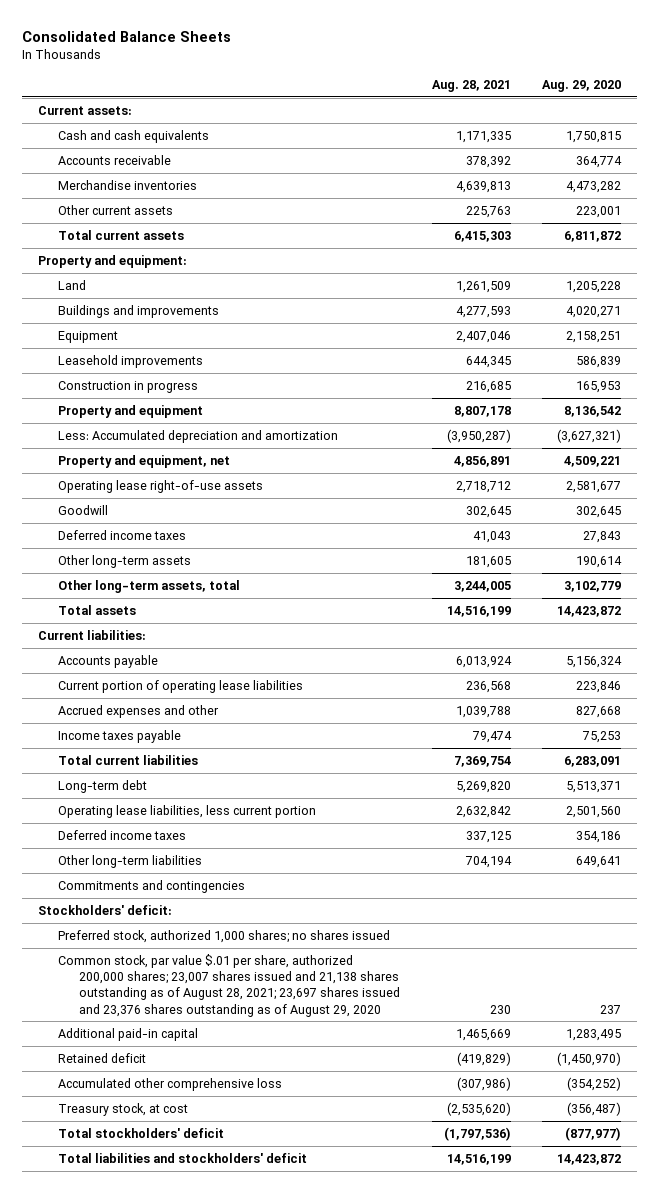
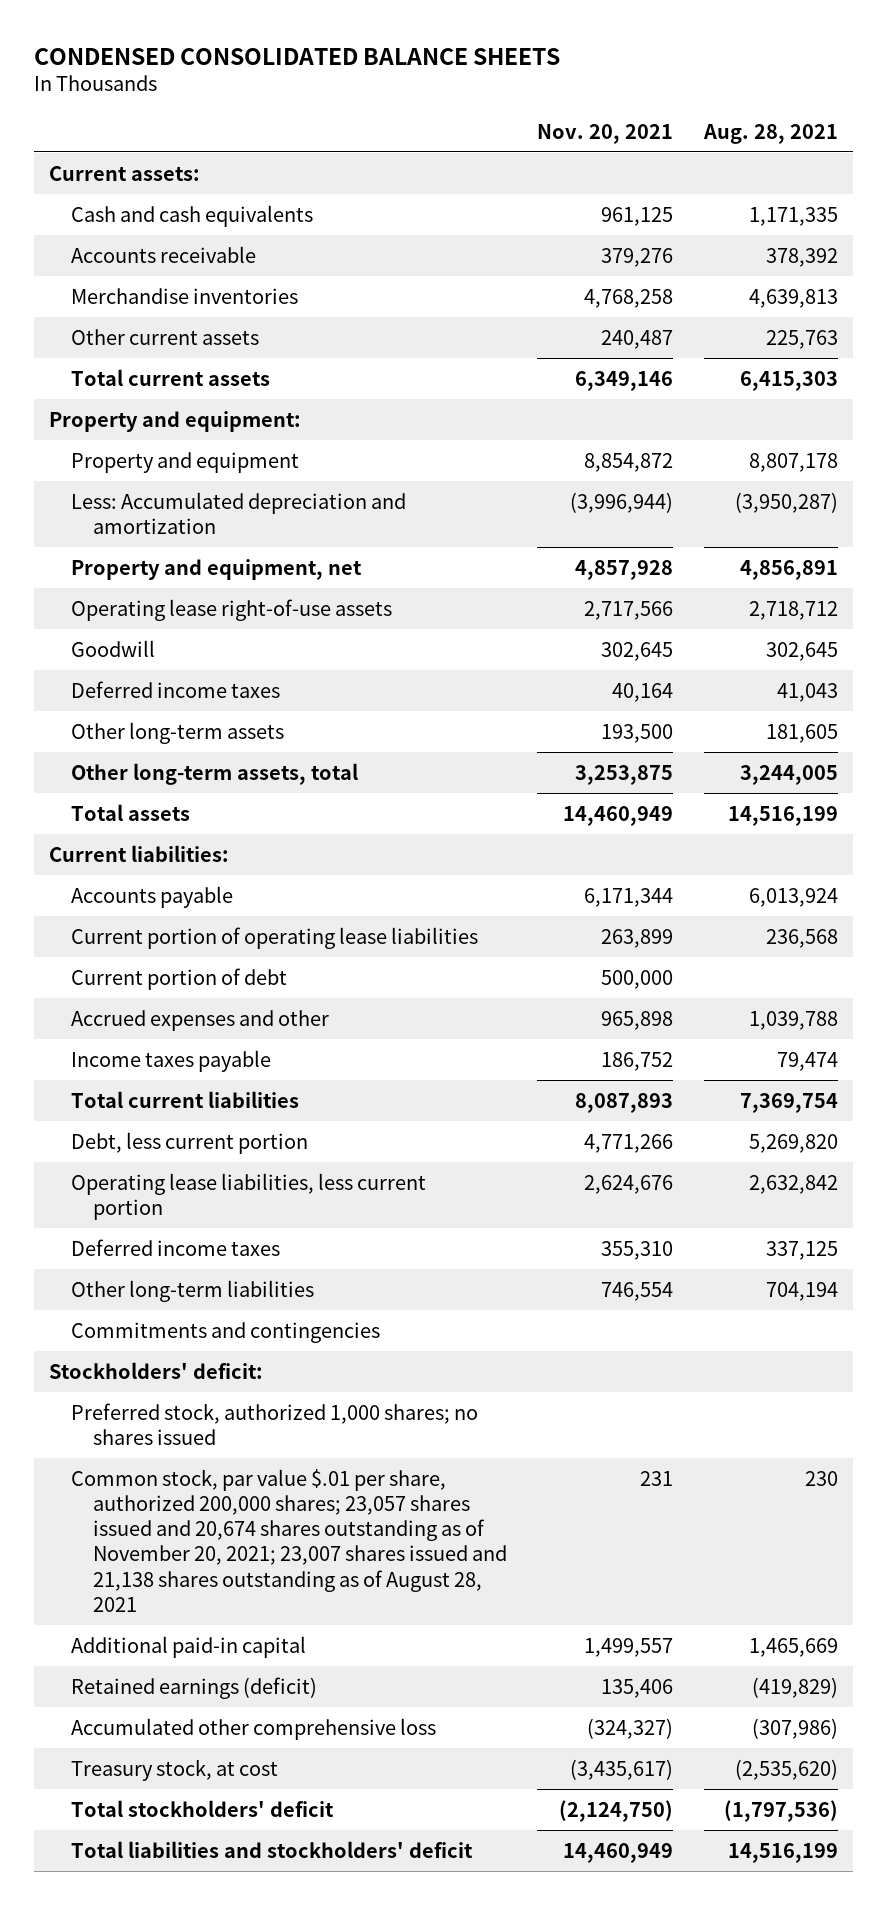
[22,30,232,42] Consolidated Balance Sheets -> [33,47,560,65] CONDENSED CONSOLIDATED BALANCE SHEETS
[542,79,622,92] Aug. 29, 2020 -> none
none -> [537,123,674,144] Nov. 20, 2021
[58,279,87,290] Land -> none
[58,304,220,318] Buildings and improvements -> none
[58,330,119,343] Equipment -> none
[58,354,204,368] Leasehold improvements -> none
[58,380,199,393] Construction in progress -> none
none -> [70,967,287,990] Current portion of debt
[58,779,148,793] Long-term debt -> [70,1131,308,1154] Debt, less current portion
[58,953,400,1017] Common stock, par value $.01 per share, authorized 200,000 shares; 23,007 shares issued and 21,138 shares outstanding as of August 28, 2021; 23,697 shares issued and 23,376 shares outstanding as of August 29, 2020 -> [70,1468,507,1612] Common stock, par value $.01 per share, authorized 200,000 shares; 23,057 shares issued and 20,674 shares outstanding as of November 20, 2021; 23,007 shares issued and 21,138 shares outstanding as of August 28, 2021
[58,1052,147,1063] Retained deficit -> [70,1676,317,1699] Retained earnings (deficit)

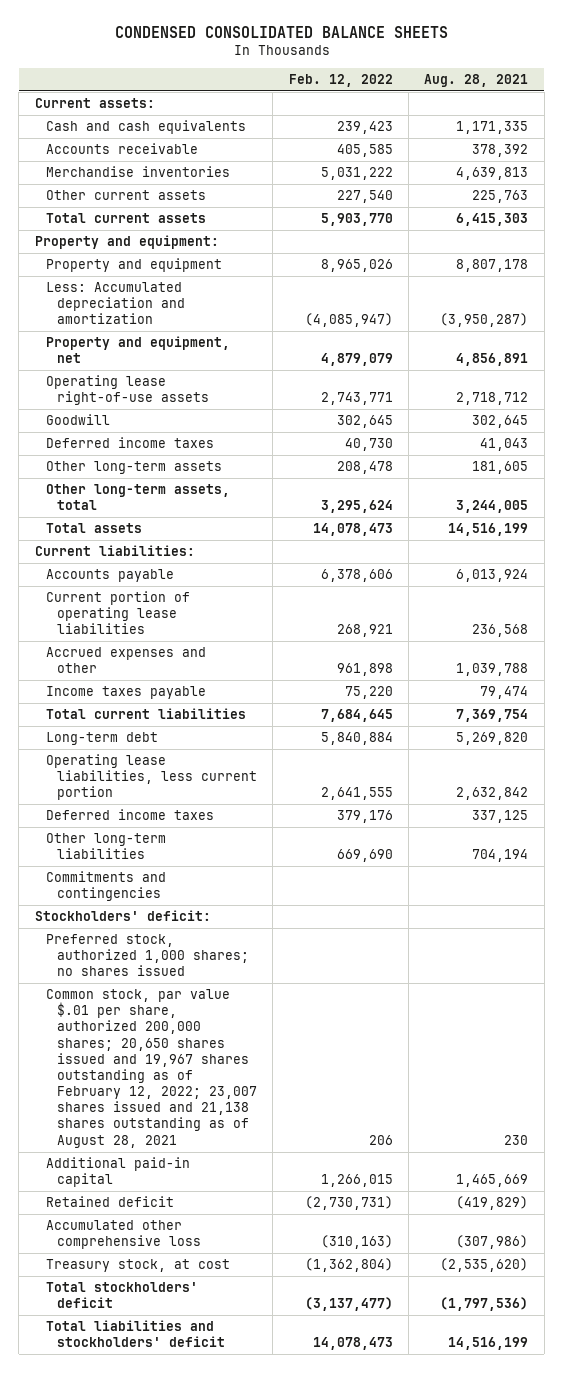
[537,123,674,144] Nov. 20, 2021 -> none
none -> [288,73,393,87] Feb. 12, 2022
[70,967,287,990] Current portion of debt -> none
[70,1131,308,1154] Debt, less current portion -> [45,732,158,746] Long-term debt
[70,1468,507,1612] Common stock, par value $.01 per share, authorized 200,000 shares; 23,057 shares issued and 20,674 shares outstanding as of November 20, 2021; 23,007 shares issued and 21,138 shares outstanding as of August 28, 2021 -> [45,989,258,1148] Common stock, par value $.01 per share, authorized 200,000 shares; 20,650 shares issued and 19,967 shares outstanding as of February 12, 2022; 23,007 shares issued and 21,138 shares outstanding as of August 28, 2021
[70,1676,317,1699] Retained earnings (deficit) -> [45,1196,174,1208] Retained deficit

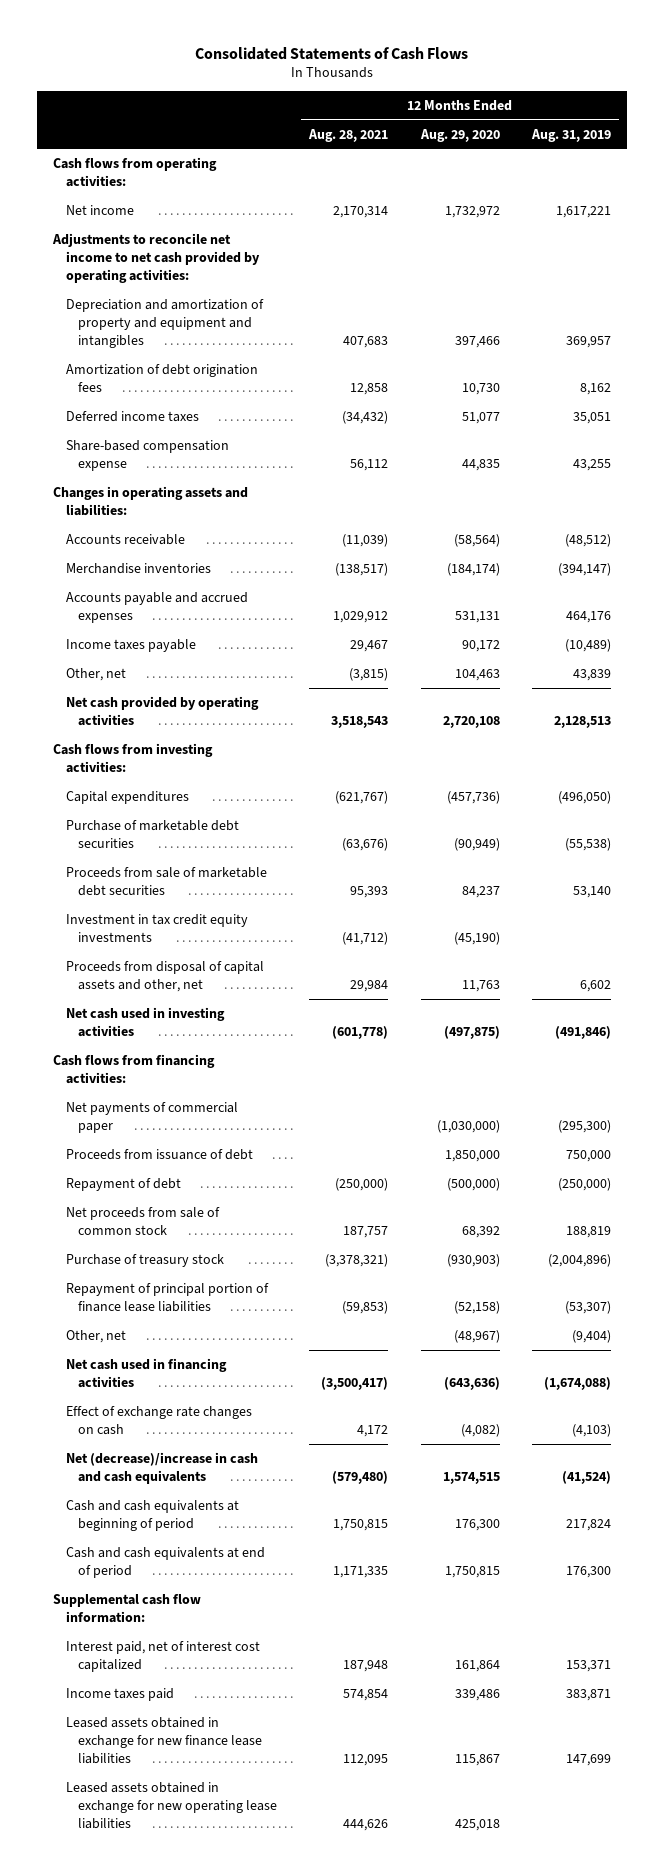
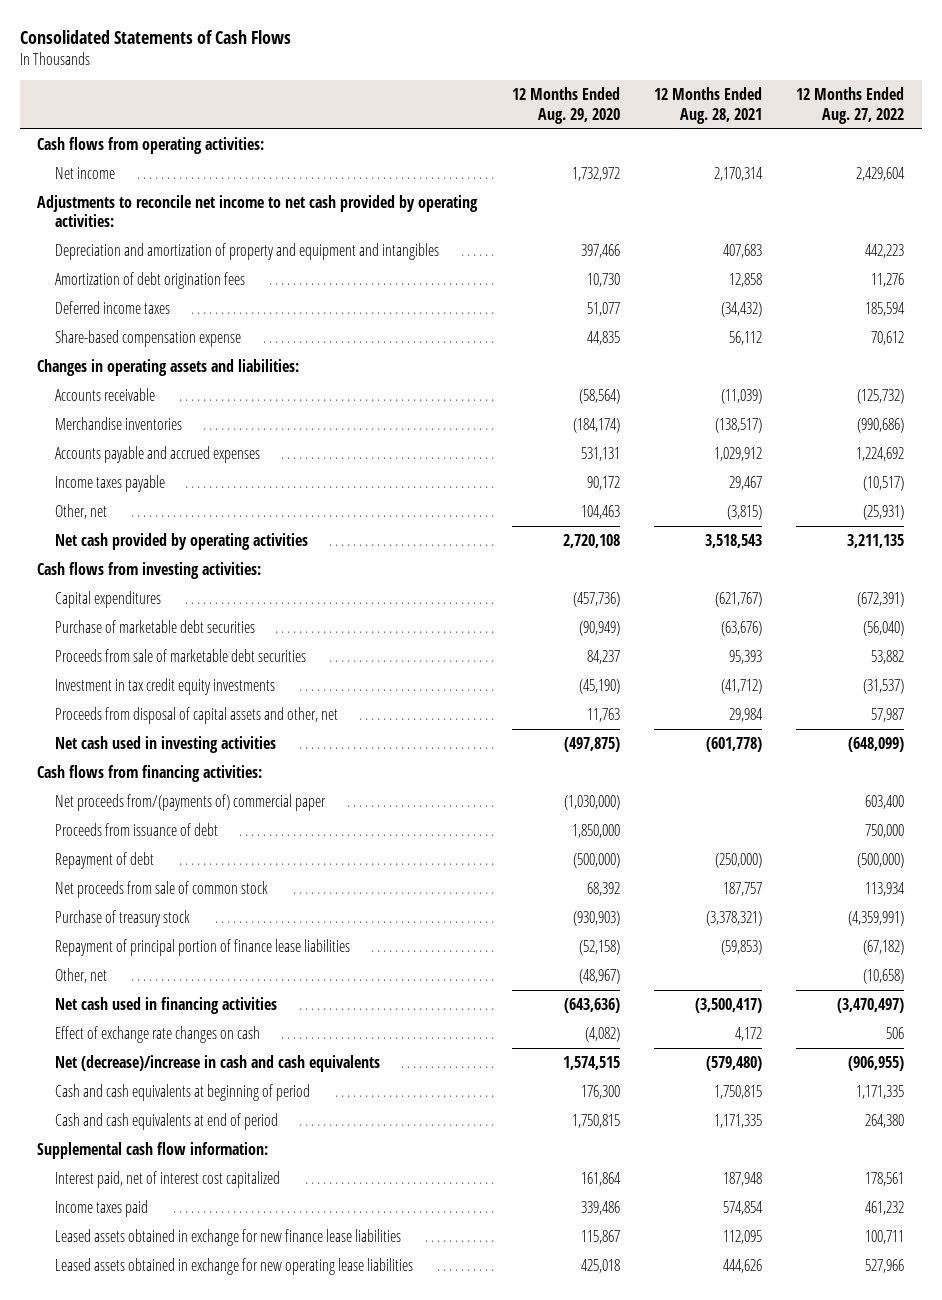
[530,128,611,142] Aug. 31, 2019 -> none
none -> [796,87,905,124] 12 Months Ended Aug. 27, 2022
[65,1101,238,1133] Net payments of commercial paper -> [54,793,326,811] Net proceeds from/(payments of) commercial paper

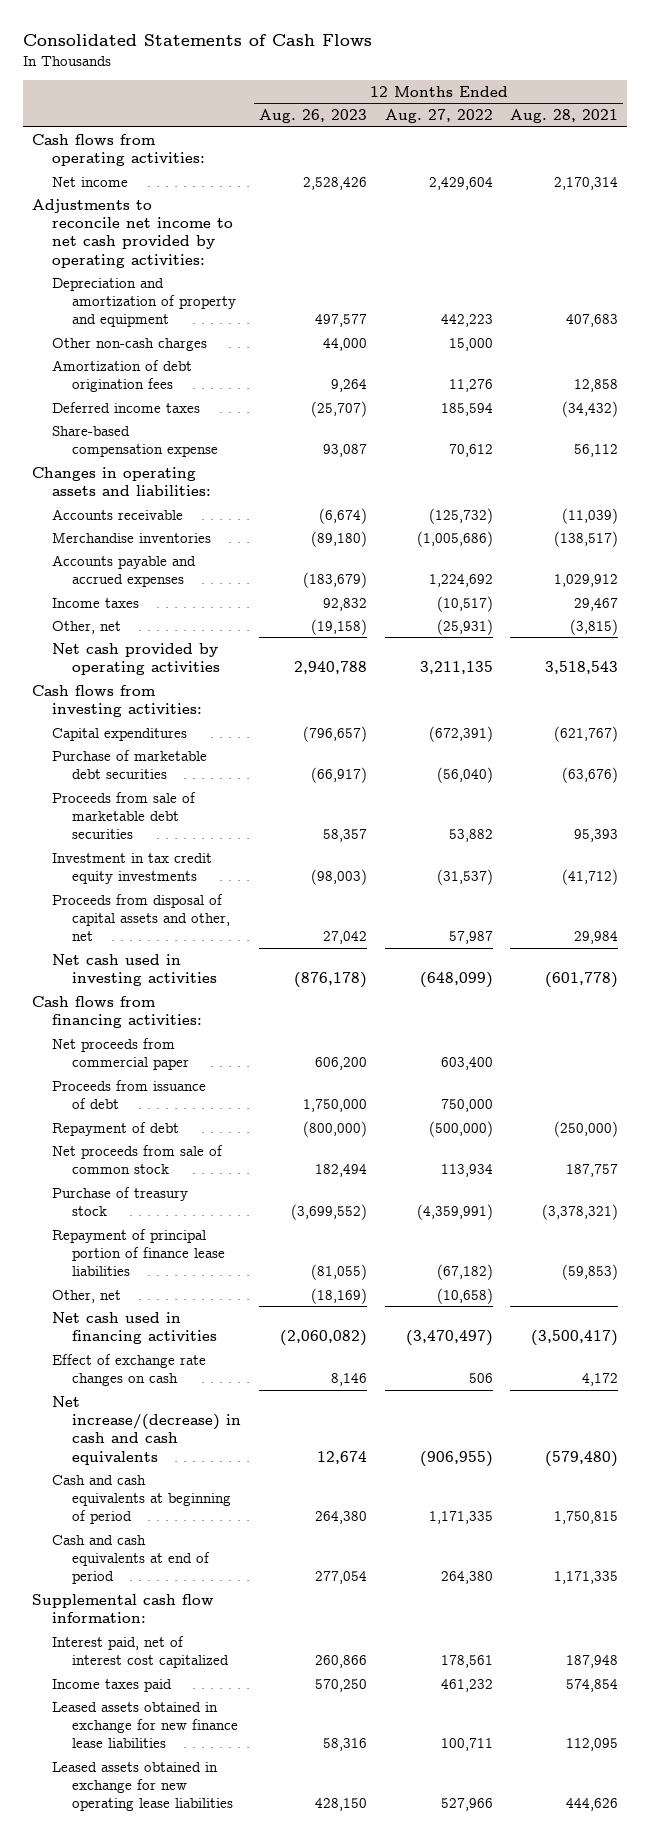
[511,87,620,124] 12 Months Ended Aug. 29, 2020 -> none
none -> [258,109,367,124] Aug. 26, 2023
[54,242,439,260] Depreciation and amortization of property and equipment and intangibles -> [51,277,236,328] Depreciation and amortization of property and equipment
none -> [51,337,207,351] Other non-cash charges
[857,417,905,433] (990,686) -> [416,530,493,547] (1,005,686)
[54,474,165,492] Income taxes payable -> [51,597,139,608] Income taxes
[54,793,326,811] Net proceeds from/(payments of) commercial paper -> [51,1037,189,1071] Net proceeds from commercial paper
[54,1054,380,1072] Net (decrease)/increase in cash and cash equivalents -> [51,1395,241,1465] Net increase/(decrease) in cash and cash equivalents

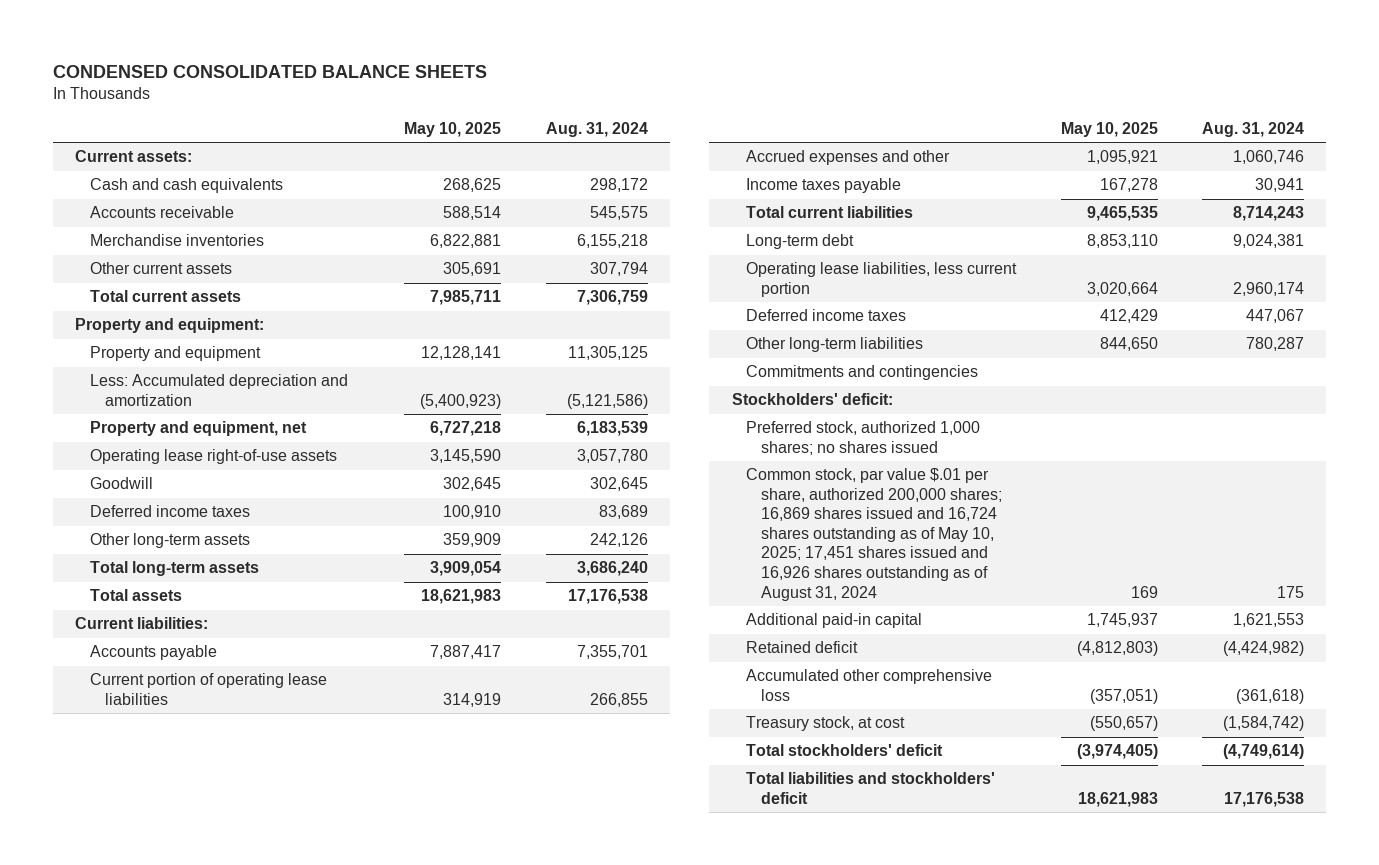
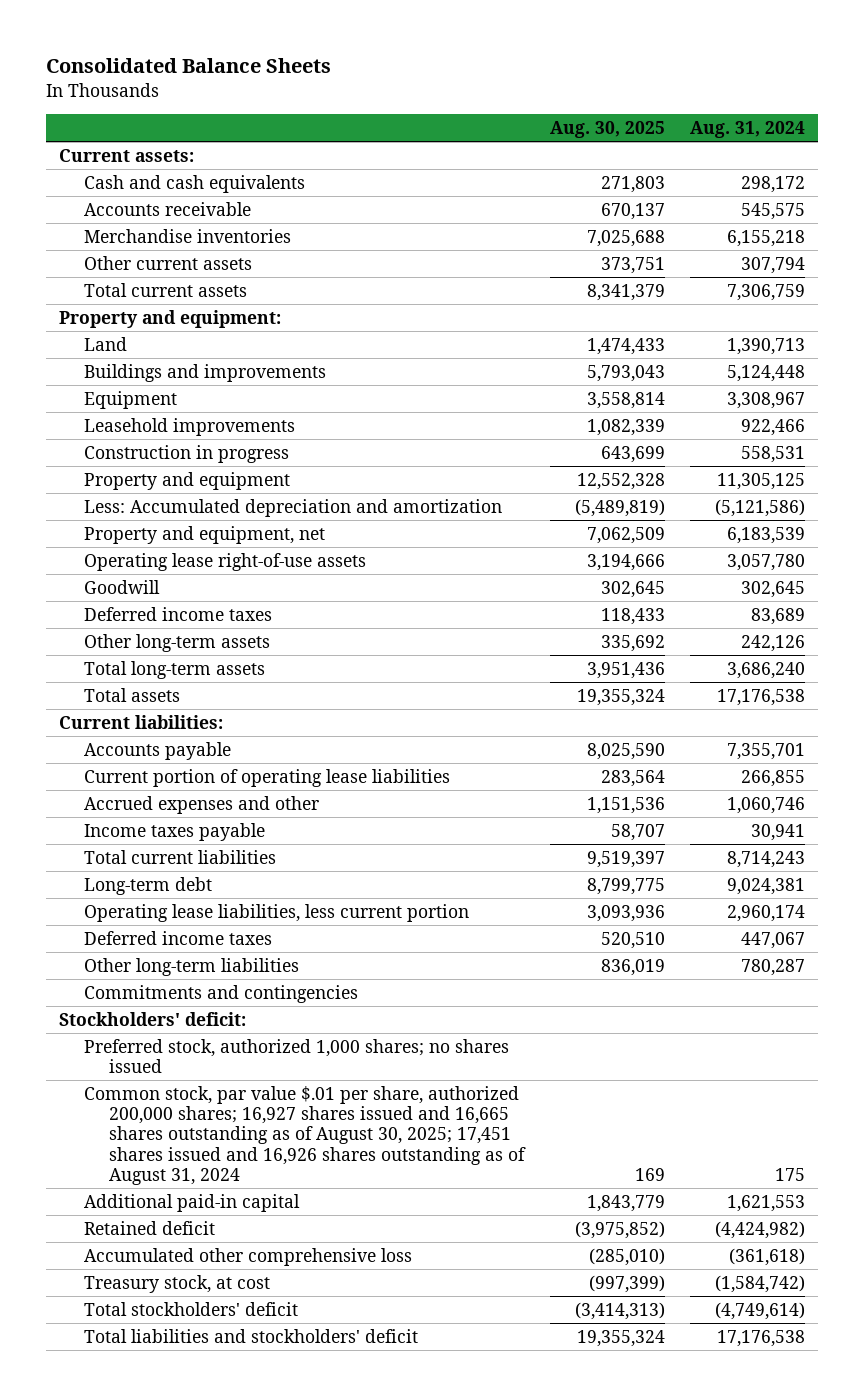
[53,64,488,78] CONDENSED CONSOLIDATED BALANCE SHEETS -> [45,58,331,74] Consolidated Balance Sheets
[404,122,502,138] May 10, 2025 -> none
none -> [549,121,665,139] Aug. 30, 2025
none -> [83,336,127,351] Land
none -> [83,363,326,382] Buildings and improvements
none -> [83,390,177,409] Equipment
none -> [83,417,295,436] Leasehold improvements
none -> [83,444,289,463] Construction in progress
[746,468,1003,601] Common stock, par value $.01 per share, authorized 200,000 shares; 16,869 shares issued and 16,724 shares outstanding as of May 10, 2025; 17,451 shares issued and 16,926 shares outstanding as of August 31, 2024 -> [83,1085,527,1186] Common stock, par value $.01 per share, authorized 200,000 shares; 16,927 shares issued and 16,665 shares outstanding as of August 30, 2025; 17,451 shares issued and 16,926 shares outstanding as of August 31, 2024

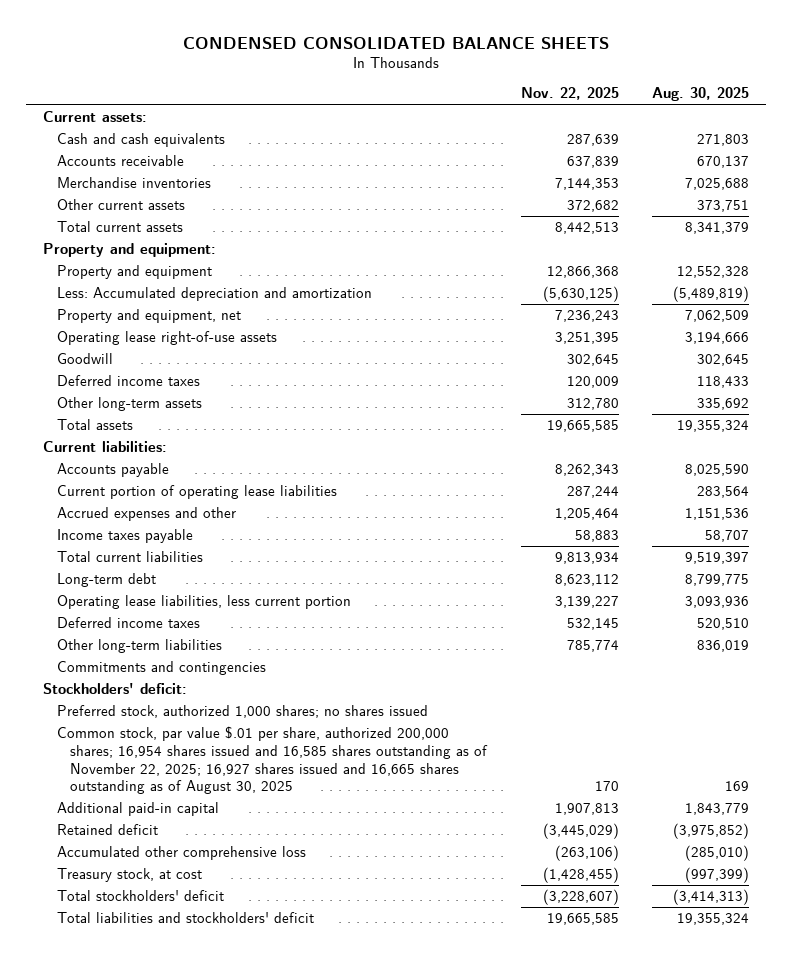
[45,58,331,74] Consolidated Balance Sheets -> [183,36,610,49] CONDENSED CONSOLIDATED BALANCE SHEETS
[690,121,806,139] Aug. 31, 2024 -> none
none -> [520,87,619,101] Nov. 22, 2025
[83,336,127,351] Land -> none
[83,363,326,382] Buildings and improvements -> none
[83,390,177,409] Equipment -> none
[83,417,295,436] Leasehold improvements -> none
[83,444,289,463] Construction in progress -> none
[83,660,265,679] Total long-term assets -> none
[83,1085,527,1186] Common stock, par value $.01 per share, authorized 200,000 shares; 16,927 shares issued and 16,665 shares outstanding as of August 30, 2025; 17,451 shares issued and 16,926 shares outstanding as of August 31, 2024 -> [56,726,489,795] Common stock, par value $.01 per share, authorized 200,000 shares; 16,954 shares issued and 16,585 shares outstanding as of November 22, 2025; 16,927 shares issued and 16,665 shares outstanding as of August 30, 2025

